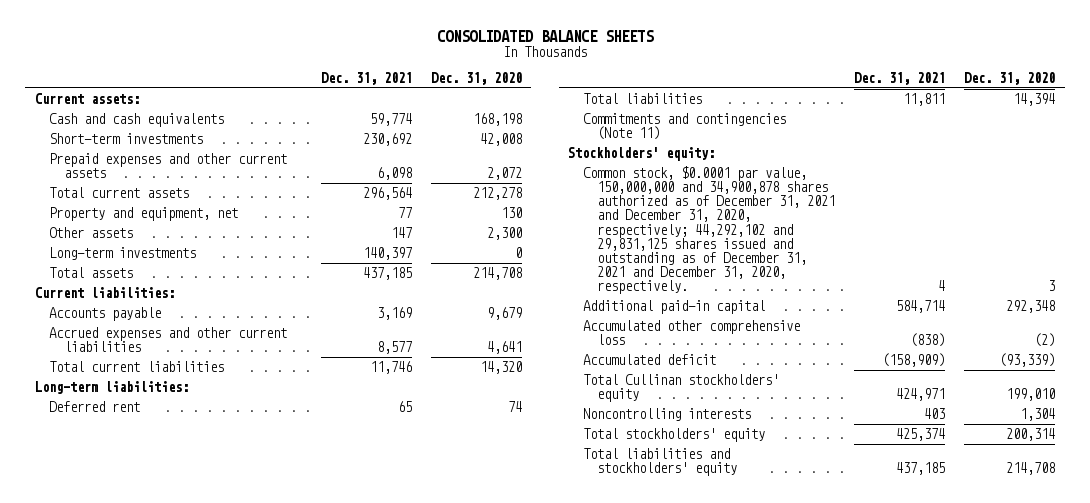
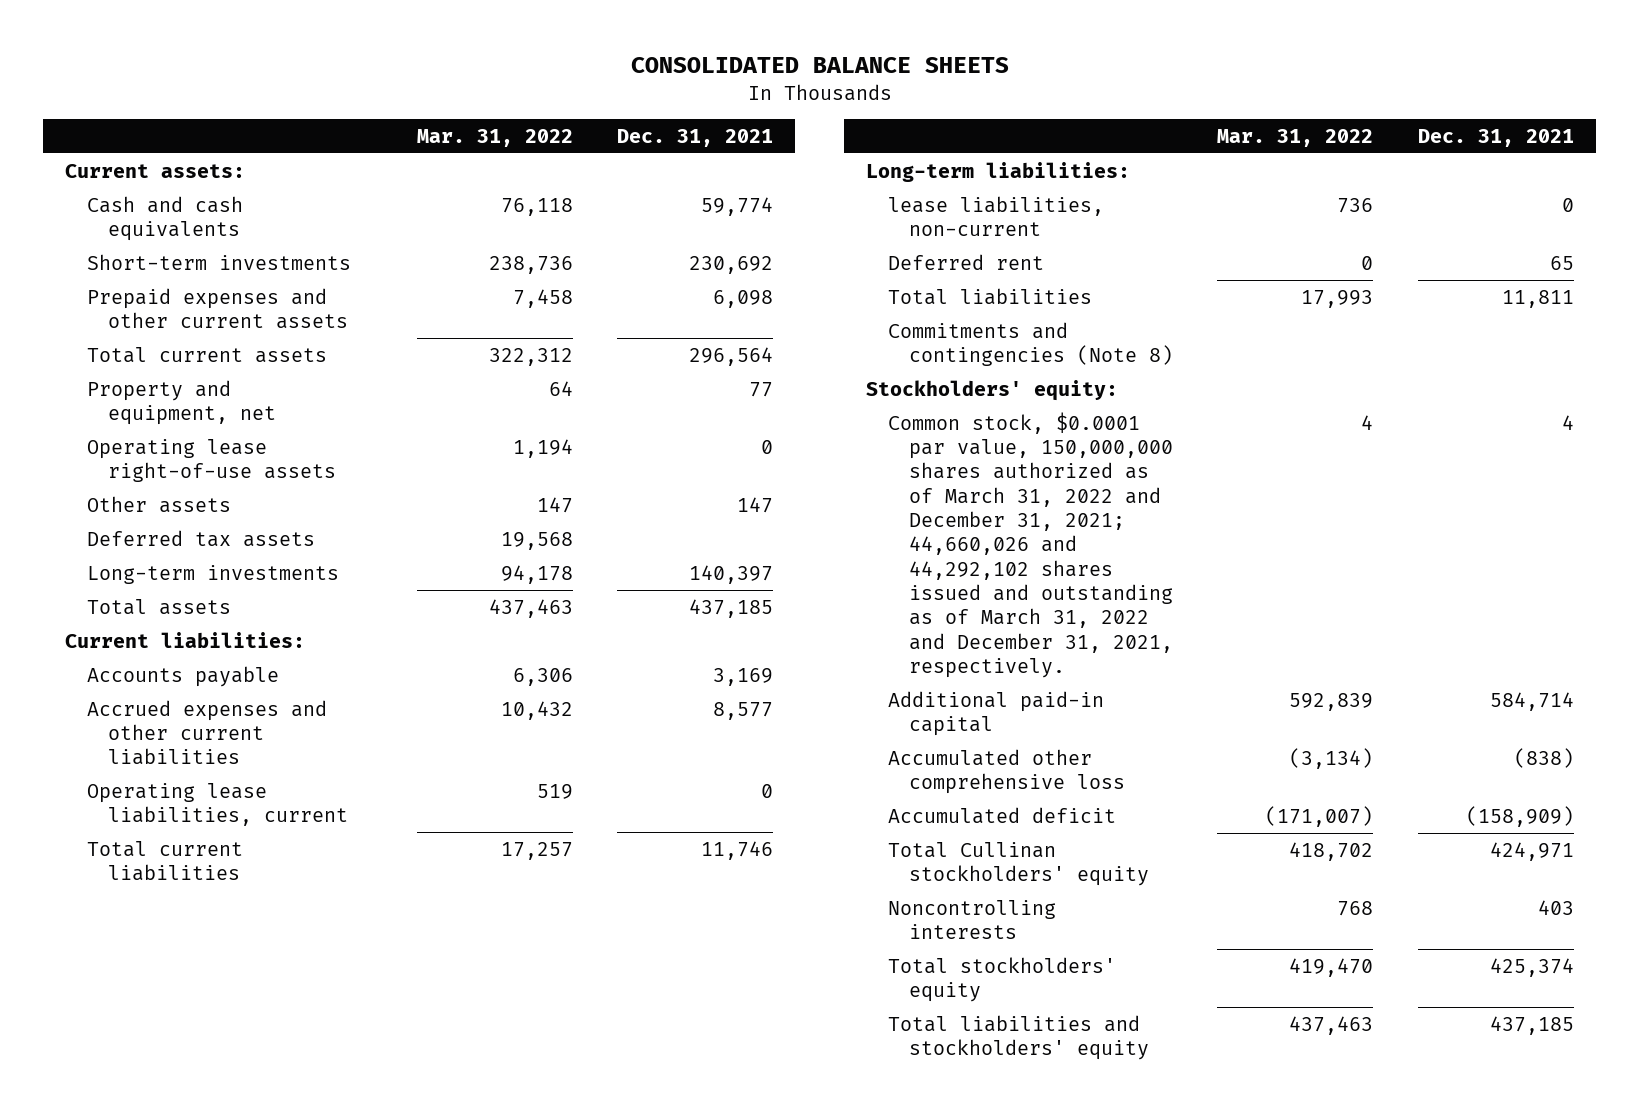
[430,72,522,86] Dec. 31, 2020 -> none
none -> [416,128,573,147] Mar. 31, 2022
none -> [86,438,337,483] Operating lease right-of-use assets
none -> [86,529,315,547] Deferred tax assets
none -> [86,782,349,827] Operating lease liabilities, current
none -> [887,195,1104,237] lease liabilities, non-current
[582,112,786,141] Commitments and contingencies (Note 11) -> [887,321,1173,367] Commitments and contingencies (Note 8)
[582,165,836,295] Common stock, $0.0001 par value, 150,000,000 and 34,900,878 shares authorized as of December 31, 2021 and December 31, 2020, respectively; 44,292,102 and 29,831,125 shares issued and outstanding as of December 31, 2021 and December 31, 2020, respectively. -> [887,411,1173,679] Common stock, $0.0001 par value, 150,000,000 shares authorized as of March 31, 2022 and December 31, 2021; 44,660,026 and 44,292,102 shares issued and outstanding as of March 31, 2022 and December 31, 2021, respectively.

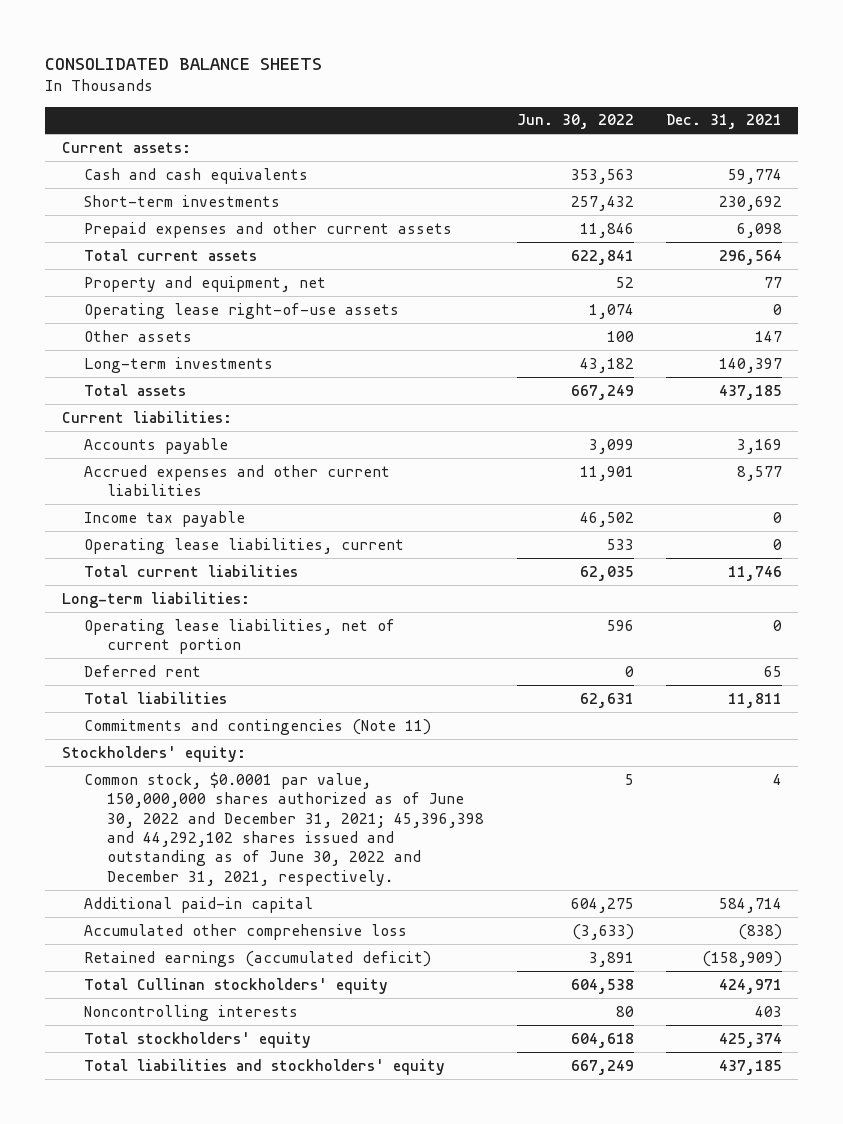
[416,128,573,147] Mar. 31, 2022 -> none
none -> [516,114,634,130] Jun. 30, 2022
[86,529,315,547] Deferred tax assets -> none
none -> [84,510,246,527] Income tax payable
[887,195,1104,237] lease liabilities, non-current -> [84,618,396,655] Operating lease liabilities, net of current portion
[887,321,1173,367] Commitments and contingencies (Note 8) -> [84,718,432,735] Commitments and contingencies (Note 11)
[887,411,1173,679] Common stock, $0.0001 par value, 150,000,000 shares authorized as of March 31, 2022 and December 31, 2021; 44,660,026 and 44,292,102 shares issued and outstanding as of March 31, 2022 and December 31, 2021, respectively. -> [84,771,485,886] Common stock, $0.0001 par value, 150,000,000 shares authorized as of June 30, 2022 and December 31, 2021; 45,396,398 and 44,292,102 shares issued and outstanding as of June 30, 2022 and December 31, 2021, respectively.
[887,806,1116,824] Accumulated deficit -> [84,950,432,967] Retained earnings (accumulated deficit)

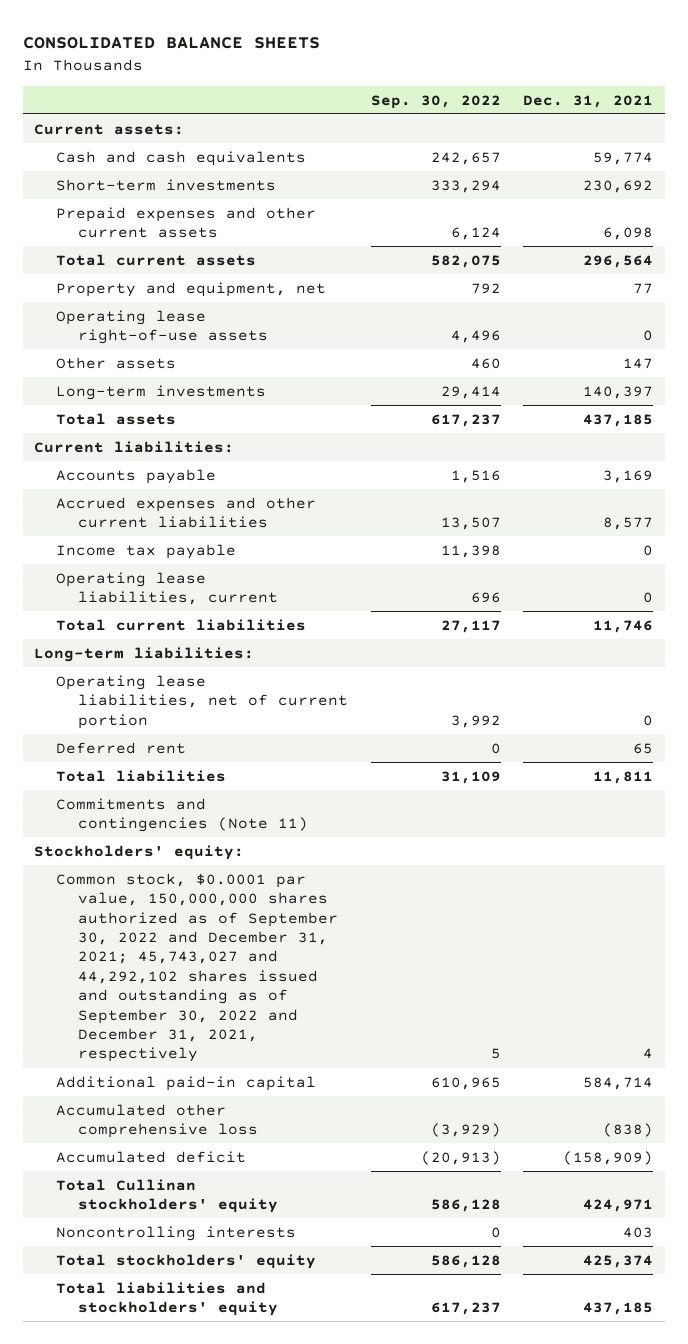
[516,114,634,130] Jun. 30, 2022 -> none
none -> [370,94,501,109] Sep. 30, 2022
[84,771,485,886] Common stock, $0.0001 par value, 150,000,000 shares authorized as of June 30, 2022 and December 31, 2021; 45,396,398 and 44,292,102 shares issued and outstanding as of June 30, 2022 and December 31, 2021, respectively. -> [56,872,339,1063] Common stock, $0.0001 par value, 150,000,000 shares authorized as of September 30, 2022 and December 31, 2021; 45,743,027 and 44,292,102 shares issued and outstanding as of September 30, 2022 and December 31, 2021, respectively
[84,950,432,967] Retained earnings (accumulated deficit) -> [56,1150,247,1163] Accumulated deficit

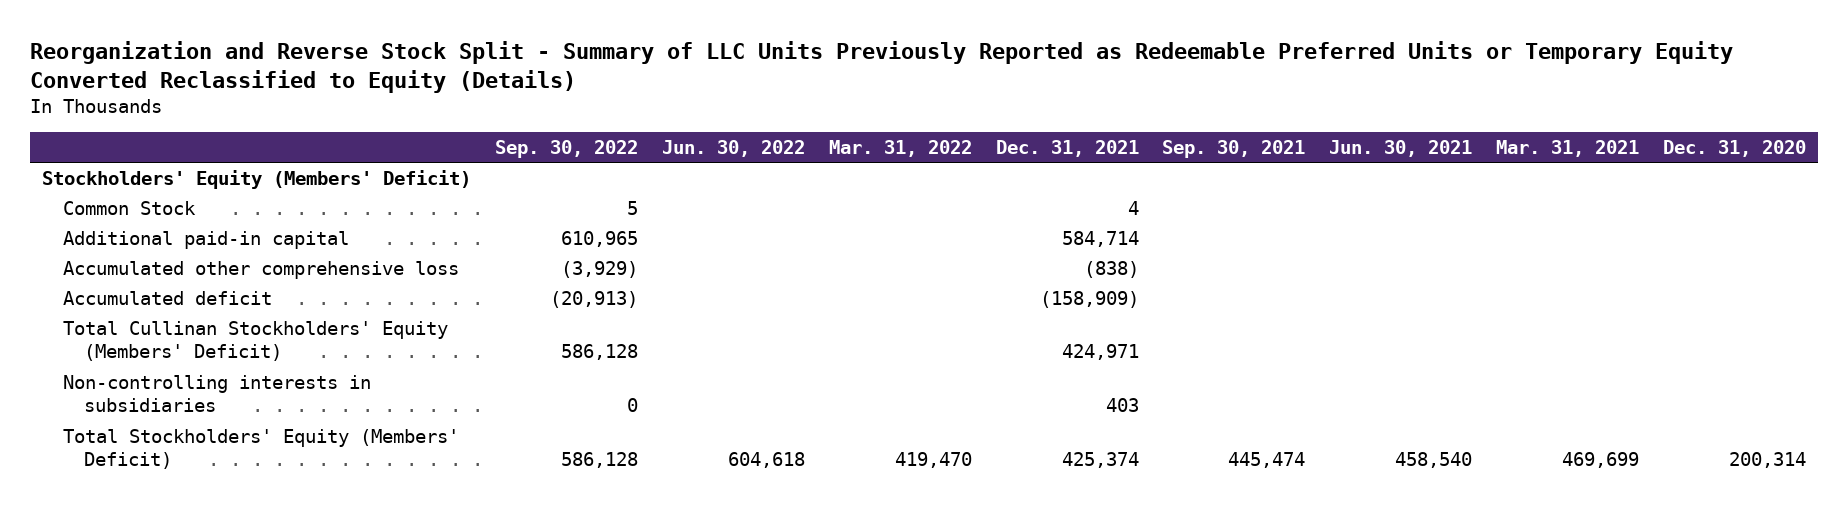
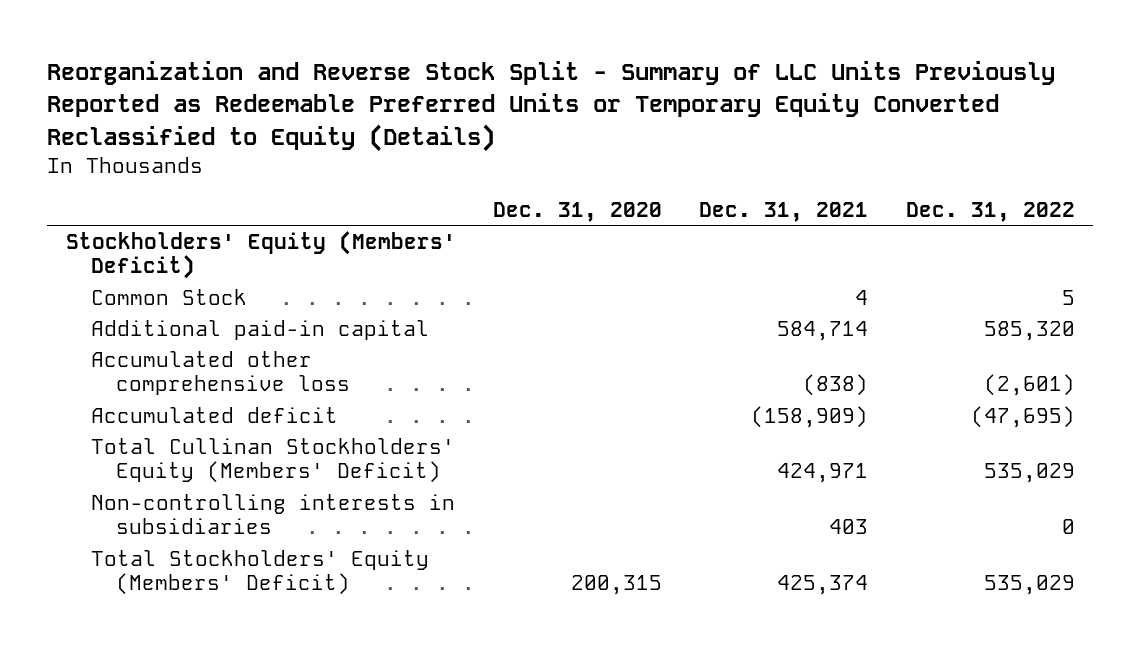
[494,139,638,158] Sep. 30, 2022 -> none
[661,139,805,157] Jun. 30, 2022 -> none
[828,139,972,157] Mar. 31, 2022 -> none
[1162,139,1306,158] Sep. 30, 2021 -> none
[1329,139,1473,157] Jun. 30, 2021 -> none
[1496,139,1640,157] Mar. 31, 2021 -> none
none -> [905,201,1075,222] Dec. 31, 2022
[1729,452,1807,469] 200,314 -> [571,575,663,596] 200,315

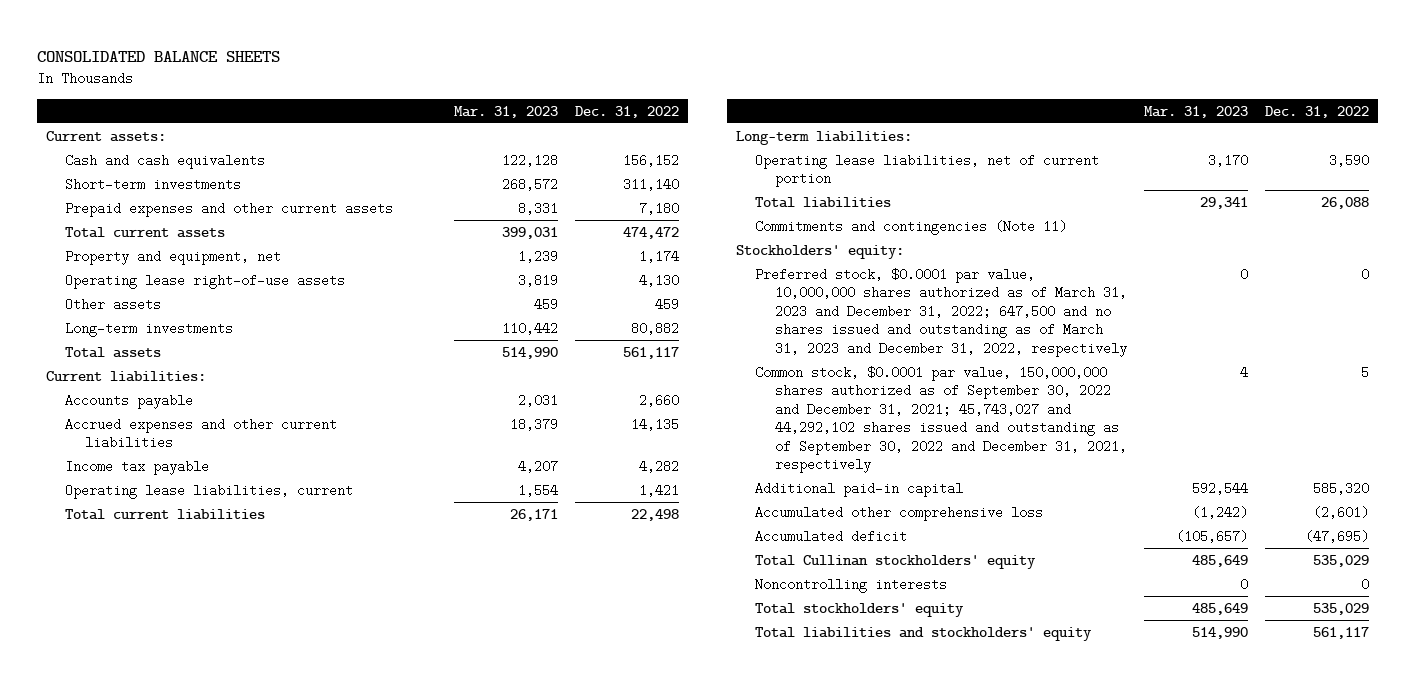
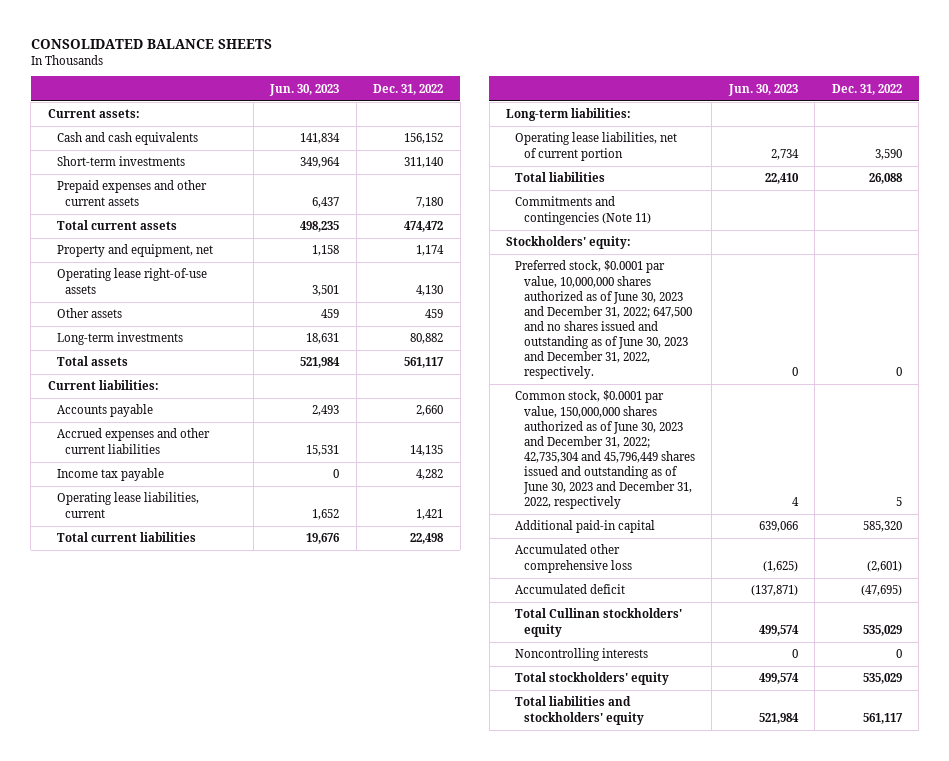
[454,105,559,118] Mar. 31, 2023 -> none
none -> [269,83,340,96] Jun. 30, 2023
[755,267,1127,357] Preferred stock, $0.0001 par value, 10,000,000 shares authorized as of March 31, 2023 and December 31, 2022; 647,500 and no shares issued and outstanding as of March 31, 2023 and December 31, 2022, respectively -> [515,260,692,380] Preferred stock, $0.0001 par value, 10,000,000 shares authorized as of June 30, 2023 and December 31, 2022; 647,500 and no shares issued and outstanding as of June 30, 2023 and December 31, 2022, respectively.
[755,365,1127,473] Common stock, $0.0001 par value, 150,000,000 shares authorized as of September 30, 2022 and December 31, 2021; 45,743,027 and 44,292,102 shares issued and outstanding as of September 30, 2022 and December 31, 2021, respectively -> [515,390,695,510] Common stock, $0.0001 par value, 150,000,000 shares authorized as of June 30, 2023 and December 31, 2022; 42,735,304 and 45,796,449 shares issued and outstanding as of June 30, 2023 and December 31, 2022, respectively

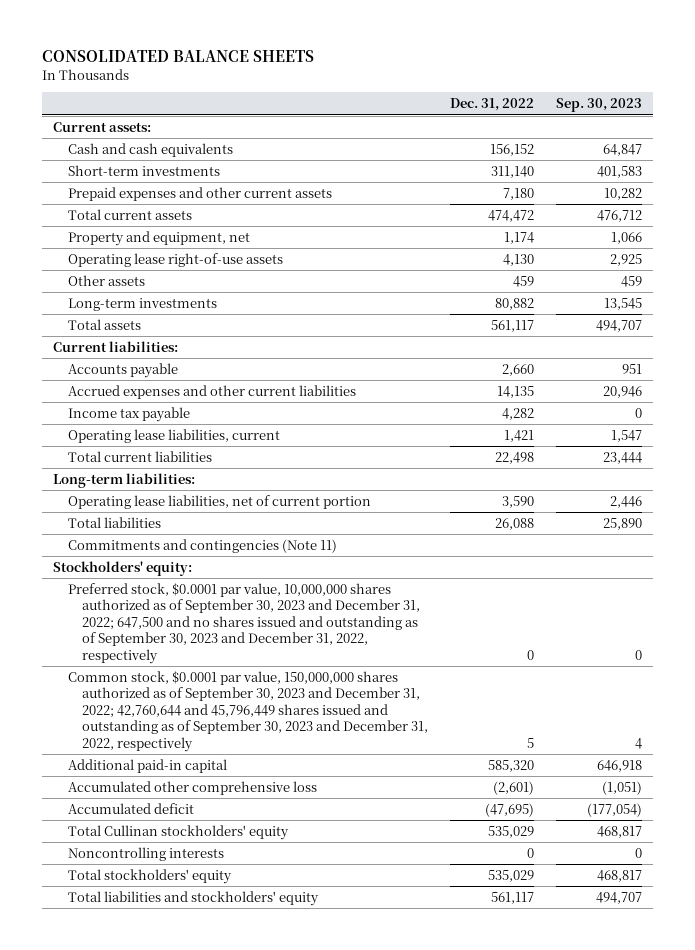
[269,83,340,96] Jun. 30, 2023 -> none
none -> [555,98,642,113] Sep. 30, 2023
[515,260,692,380] Preferred stock, $0.0001 par value, 10,000,000 shares authorized as of June 30, 2023 and December 31, 2022; 647,500 and no shares issued and outstanding as of June 30, 2023 and December 31, 2022, respectively. -> [67,582,421,664] Preferred stock, $0.0001 par value, 10,000,000 shares authorized as of September 30, 2023 and December 31, 2022; 647,500 and no shares issued and outstanding as of September 30, 2023 and December 31, 2022, respectively
[515,390,695,510] Common stock, $0.0001 par value, 150,000,000 shares authorized as of June 30, 2023 and December 31, 2022; 42,735,304 and 45,796,449 shares issued and outstanding as of June 30, 2023 and December 31, 2022, respectively -> [67,670,429,752] Common stock, $0.0001 par value, 150,000,000 shares authorized as of September 30, 2023 and December 31, 2022; 42,760,644 and 45,796,449 shares issued and outstanding as of September 30, 2023 and December 31, 2022, respectively

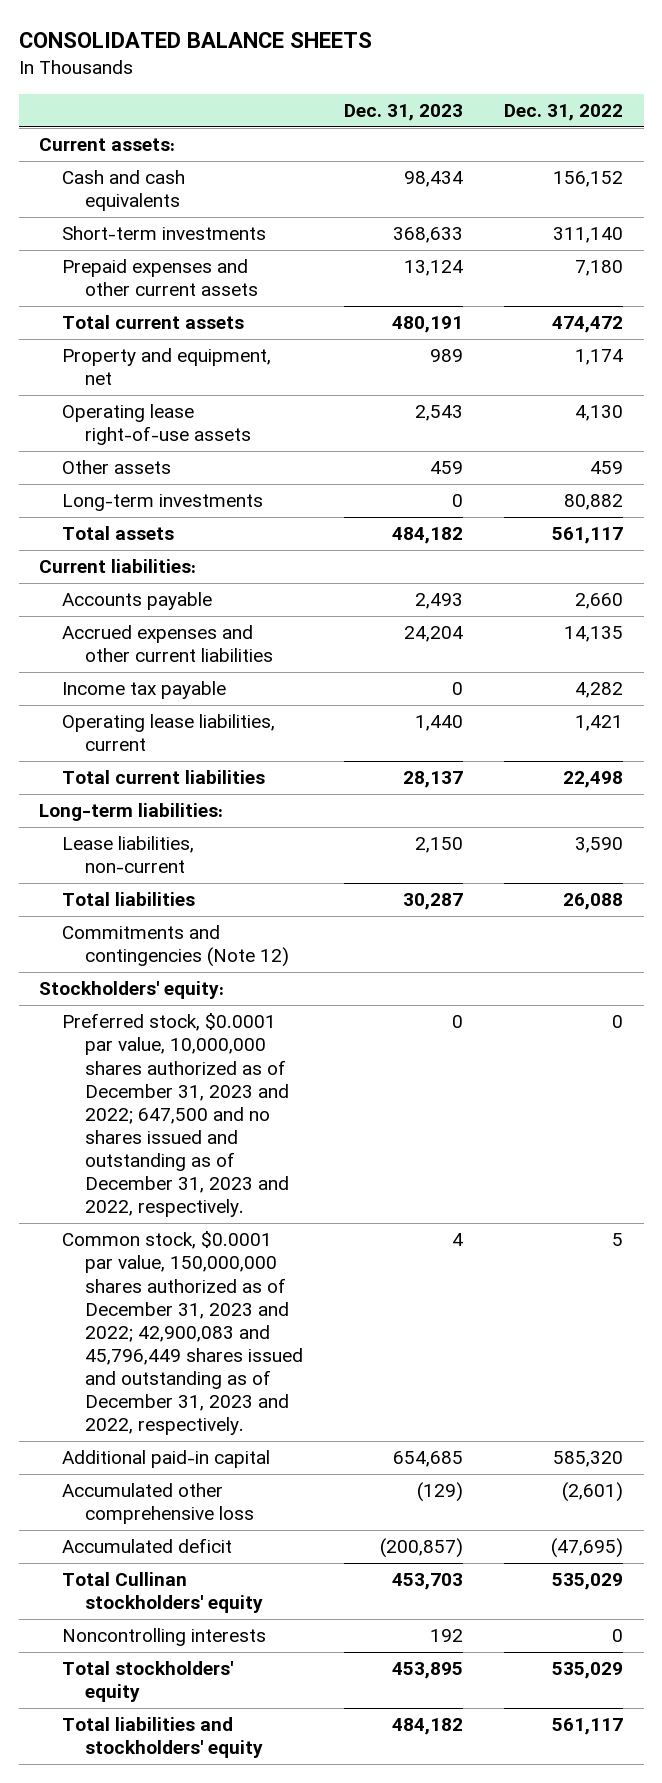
[555,98,642,113] Sep. 30, 2023 -> none
none -> [343,103,463,121] Dec. 31, 2023
[67,494,371,509] Operating lease liabilities, net of current portion -> [61,836,194,874] Lease liabilities, non-current
[67,538,337,553] Commitments and contingencies (Note 11) -> [61,925,289,968] Commitments and contingencies (Note 12)
[67,582,421,664] Preferred stock, $0.0001 par value, 10,000,000 shares authorized as of September 30, 2023 and December 31, 2022; 647,500 and no shares issued and outstanding as of September 30, 2023 and December 31, 2022, respectively -> [61,1013,289,1218] Preferred stock, $0.0001 par value, 10,000,000 shares authorized as of December 31, 2023 and 2022; 647,500 and no shares issued and outstanding as of December 31, 2023 and 2022, respectively.
[67,670,429,752] Common stock, $0.0001 par value, 150,000,000 shares authorized as of September 30, 2023 and December 31, 2022; 42,760,644 and 45,796,449 shares issued and outstanding as of September 30, 2023 and December 31, 2022, respectively -> [61,1231,303,1436] Common stock, $0.0001 par value, 150,000,000 shares authorized as of December 31, 2023 and 2022; 42,900,083 and 45,796,449 shares issued and outstanding as of December 31, 2023 and 2022, respectively.

